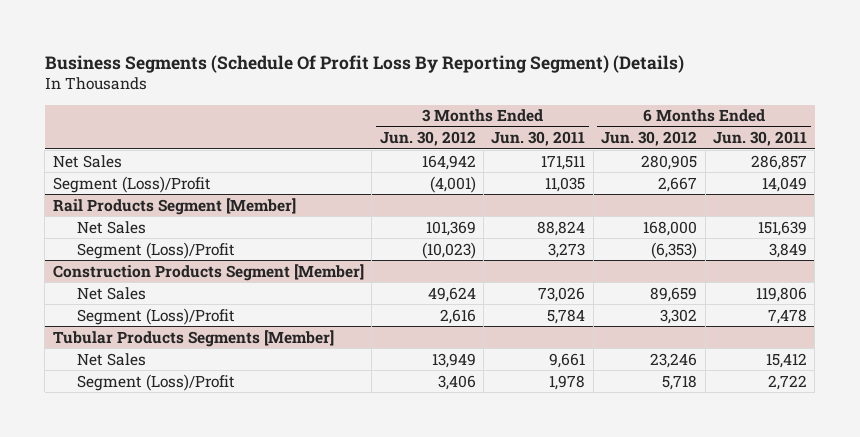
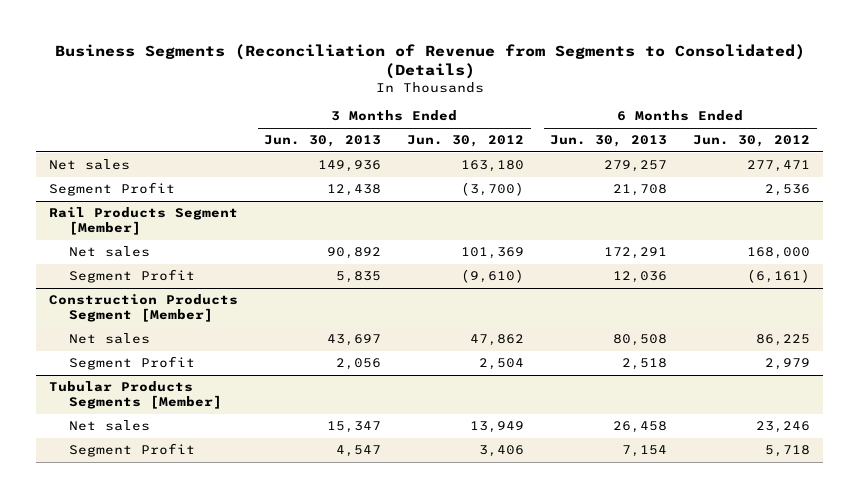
[44,54,684,73] Business Segments (Schedule Of Profit Loss By Reporting Segment) (Details) -> [54,43,805,79] Business Segments (Reconciliation of Revenue from Segments to Consolidated) (Details)
[491,131,586,147] Jun. 30, 2011 -> none
[713,131,808,147] Jun. 30, 2011 -> none
none -> [264,135,382,148] Jun. 30, 2013
none -> [550,135,668,148] Jun. 30, 2013
[52,154,122,168] Net Sales -> [49,159,131,171] Net sales
[421,154,476,170] 164,942 -> [461,160,525,173] 163,180
[641,154,698,170] 280,905 -> [747,160,811,173] 277,471
[52,175,211,193] Segment (Loss)/Profit -> [49,182,176,197] Segment Profit
[429,175,476,193] (4,001) -> [461,182,525,197] (3,700)
[658,176,698,192] 2,667 -> [765,184,811,197] 2,536
[77,220,147,234] Net Sales -> [68,246,150,258] Net sales
[77,241,236,259] Segment (Loss)/Profit -> [68,269,195,284] Segment Profit
[421,241,476,259] (10,023) -> [461,269,525,284] (9,610)
[651,241,698,259] (6,353) -> [747,269,811,284] (6,161)
[77,286,147,300] Net Sales -> [68,333,150,345] Net sales
[427,286,476,302] 49,624 -> [470,334,525,347] 47,862
[650,286,698,302] 89,659 -> [756,334,811,347] 86,225
[77,307,236,325] Segment (Loss)/Profit -> [68,356,195,371] Segment Profit
[439,308,476,324] 2,616 -> [479,358,525,371] 2,504
[660,308,698,324] 3,302 -> [765,358,811,371] 2,979
[77,352,147,366] Net Sales -> [68,420,150,432] Net sales
[77,373,236,391] Segment (Loss)/Profit -> [68,443,195,458] Segment Profit

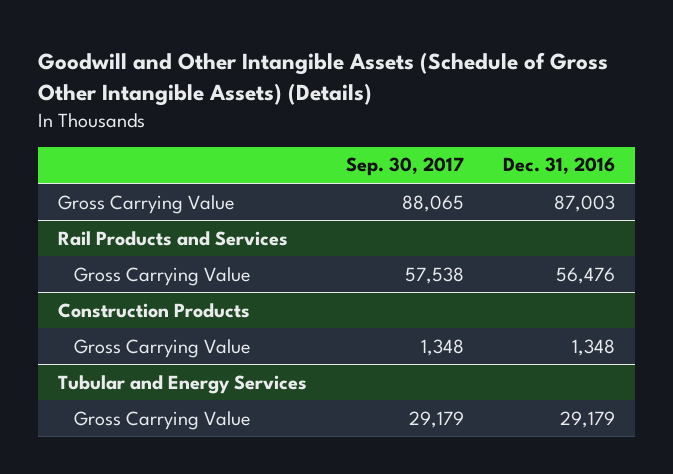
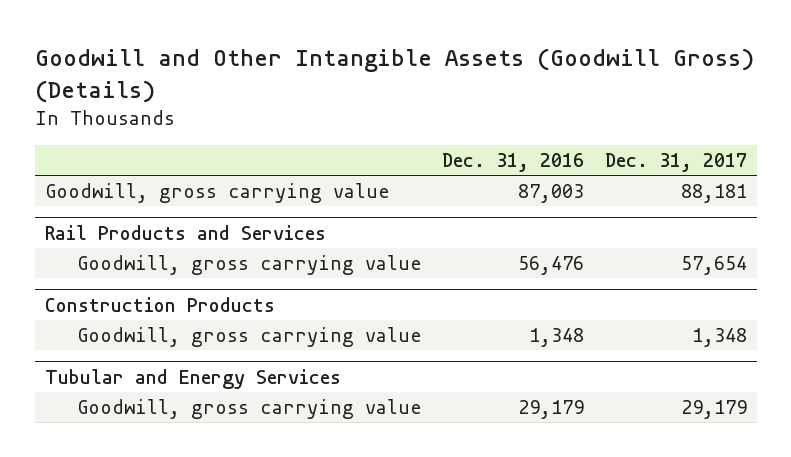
[38,51,609,106] Goodwill and Other Intangible Assets (Schedule of Gross Other Intangible Assets) (Details) -> [34,48,754,103] Goodwill and Other Intangible Assets (Goodwill Gross) (Details)
[345,157,464,177] Sep. 30, 2017 -> none
none -> [604,153,747,173] Dec. 31, 2017
[57,194,235,214] Gross Carrying Value -> [44,182,390,203] Goodwill, gross carrying value
[73,266,251,286] Gross Carrying Value -> [76,254,422,275] Goodwill, gross carrying value
[73,338,251,358] Gross Carrying Value -> [76,326,422,347] Goodwill, gross carrying value
[73,410,251,430] Gross Carrying Value -> [76,398,422,419] Goodwill, gross carrying value

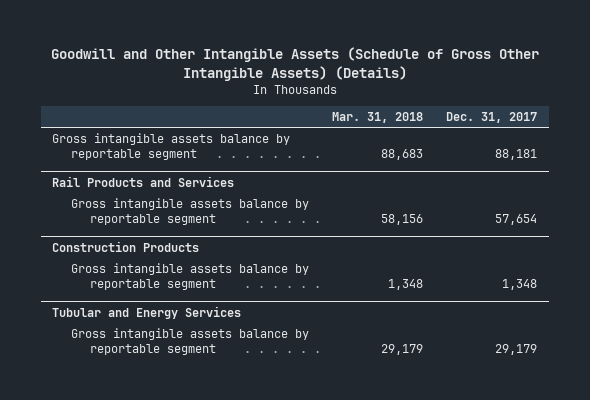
[34,48,754,103] Goodwill and Other Intangible Assets (Goodwill Gross) (Details) -> [50,47,539,81] Goodwill and Other Intangible Assets (Schedule of Gross Other Intangible Assets) (Details)
[442,153,585,173] Dec. 31, 2016 -> none
none -> [332,111,424,123] Mar. 31, 2018
[44,182,390,203] Goodwill, gross carrying value -> [52,132,291,161] Gross intangible assets balance by reportable segment
[76,254,422,275] Goodwill, gross carrying value -> [71,197,310,226] Gross intangible assets balance by reportable segment
[76,326,422,347] Goodwill, gross carrying value -> [71,262,310,291] Gross intangible assets balance by reportable segment
[76,398,422,419] Goodwill, gross carrying value -> [71,327,310,356] Gross intangible assets balance by reportable segment

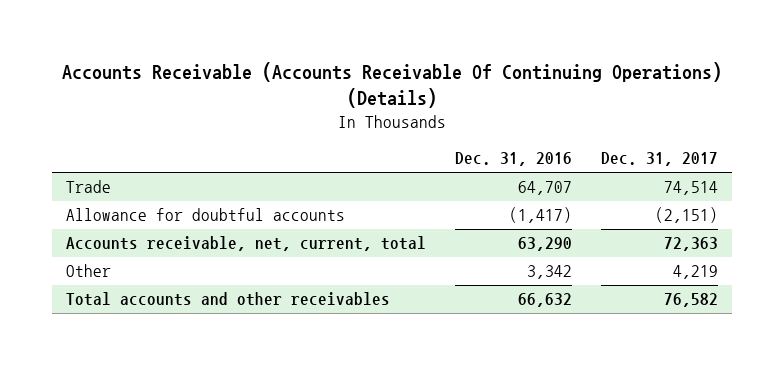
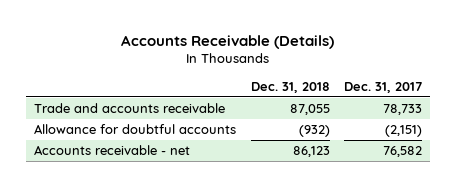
[62,62,723,109] Accounts Receivable (Accounts Receivable Of Continuing Operations) (Details) -> [121,35,335,50] Accounts Receivable (Details)
[455,152,573,167] Dec. 31, 2016 -> none
none -> [250,82,330,94] Dec. 31, 2018
[66,180,112,194] Trade -> [33,102,225,113] Trade and accounts receivable
[663,181,718,196] 74,514 -> [383,103,423,115] 78,733
[66,236,427,252] Accounts receivable, net, current, total -> none
[66,264,112,278] Other -> none
[66,292,391,307] Total accounts and other receivables -> [33,144,190,155] Accounts receivable - net

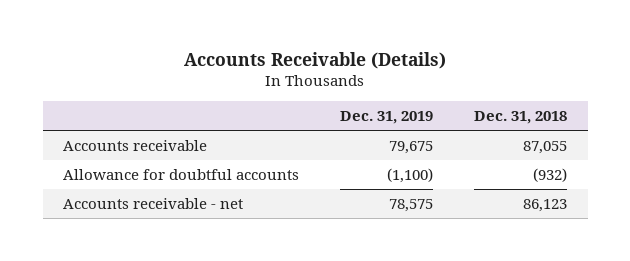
[344,82,423,94] Dec. 31, 2017 -> none
none -> [340,111,434,125] Dec. 31, 2019
[33,102,225,113] Trade and accounts receivable -> [63,139,208,151] Accounts receivable

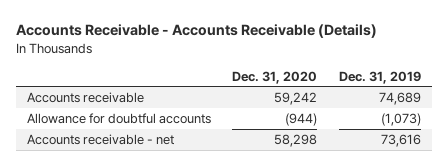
[184,51,447,69] Accounts Receivable (Details) -> [15,24,377,39] Accounts Receivable - Accounts Receivable (Details)
[474,111,568,125] Dec. 31, 2018 -> none
none -> [232,70,318,84] Dec. 31, 2020
[389,140,434,154] 79,675 -> [379,92,422,106] 74,689
[387,167,434,183] (1,100) -> [381,113,422,127] (1,073)
[389,198,434,212] 78,575 -> [381,134,422,148] 73,616

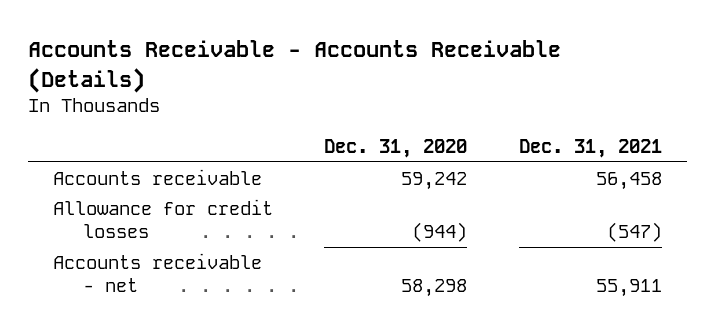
[339,70,422,84] Dec. 31, 2019 -> none
none -> [518,139,662,159] Dec. 31, 2021
[26,113,211,125] Allowance for doubtful accounts -> [53,198,274,239] Allowance for credit losses

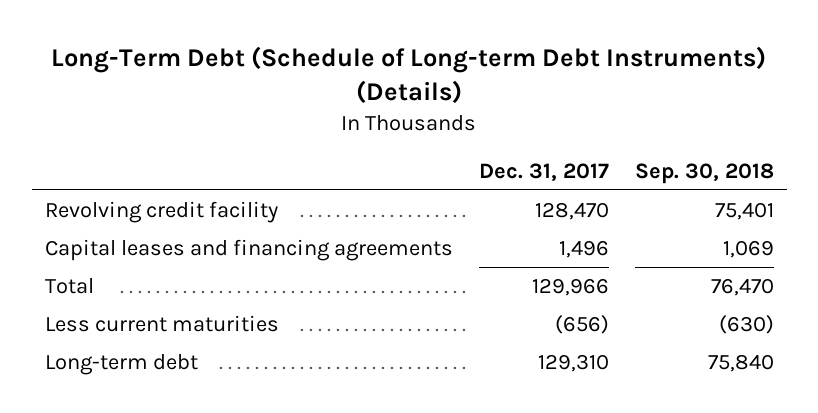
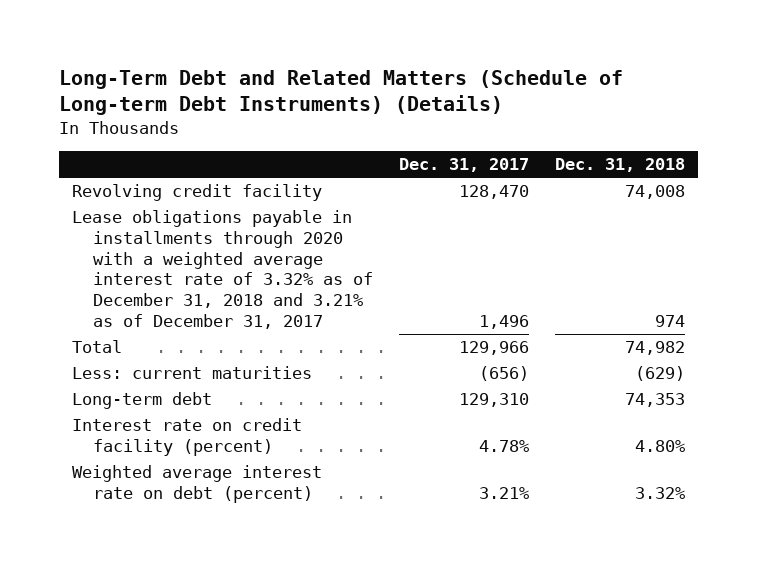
[51,45,767,105] Long-Term Debt (Schedule of Long-term Debt Instruments) (Details) -> [58,70,623,116] Long-Term Debt and Related Matters (Schedule of Long-term Debt Instruments) (Details)
[634,162,774,184] Sep. 30, 2018 -> none
none -> [554,158,685,173] Dec. 31, 2018
[44,238,453,261] Capital leases and financing agreements -> [71,210,373,329] Lease obligations payable in installments through 2020 with a weighted average interest rate of 3.32% as of December 31, 2018 and 3.21% as of December 31, 2017
[44,314,279,332] Less current maturities -> [71,366,312,380] Less: current maturities
none -> [71,418,302,457] Interest rate on credit facility (percent)
none -> [71,465,322,504] Weighted average interest rate on debt (percent)

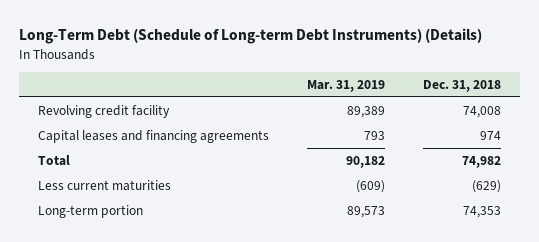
[58,70,623,116] Long-Term Debt and Related Matters (Schedule of Long-term Debt Instruments) (Details) -> [19,28,483,45] Long-Term Debt (Schedule of Long-term Debt Instruments) (Details)
[398,158,529,173] Dec. 31, 2017 -> none
none -> [307,79,386,92] Mar. 31, 2019
[71,210,373,329] Lease obligations payable in installments through 2020 with a weighted average interest rate of 3.32% as of December 31, 2018 and 3.21% as of December 31, 2017 -> [38,129,270,143] Capital leases and financing agreements
[71,418,302,457] Interest rate on credit facility (percent) -> none
[71,465,322,504] Weighted average interest rate on debt (percent) -> none
[71,366,312,380] Less: current maturities -> [38,179,172,191] Less current maturities
[71,392,212,410] Long-term debt -> [38,204,144,218] Long-term portion

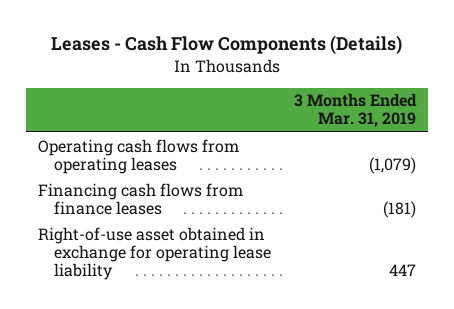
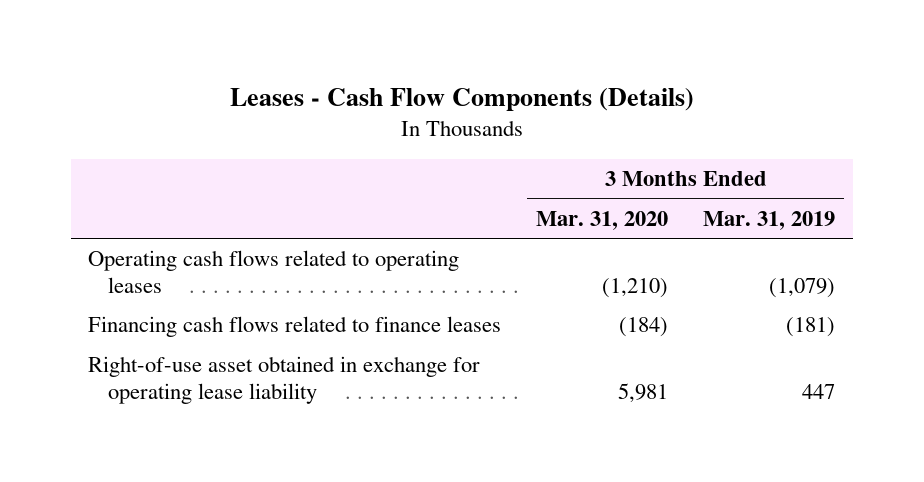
none -> [536,210,669,230] Mar. 31, 2020
[37,138,239,174] Operating cash flows from operating leases -> [88,250,460,293] Operating cash flows related to operating leases
[37,182,243,215] Financing cash flows from finance leases -> [88,316,502,338] Financing cash flows related to finance leases

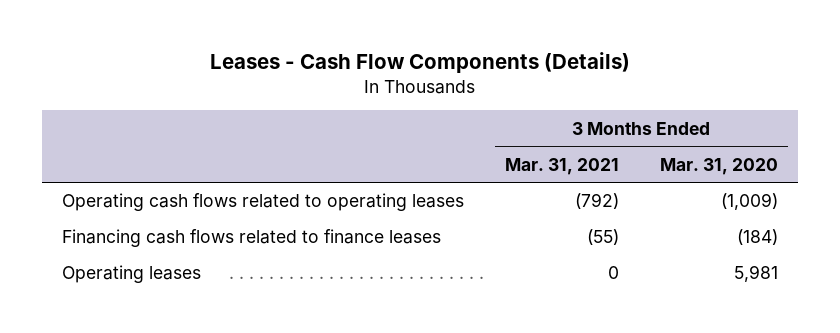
[703,210,836,230] Mar. 31, 2019 -> none
none -> [504,157,619,175] Mar. 31, 2021
[602,277,669,298] (1,210) -> [720,193,778,211] (1,009)
[88,356,481,404] Right-of-use asset obtained in exchange for operating lease liability -> [62,265,202,284] Operating leases

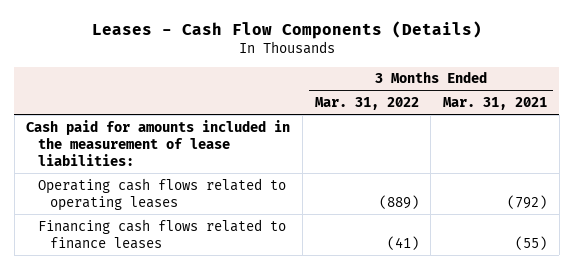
[659,157,778,175] Mar. 31, 2020 -> none
none -> [314,97,419,111] Mar. 31, 2022
none -> [26,119,291,166] Cash paid for amounts included in the measurement of lease liabilities:
[62,265,202,284] Operating leases -> none

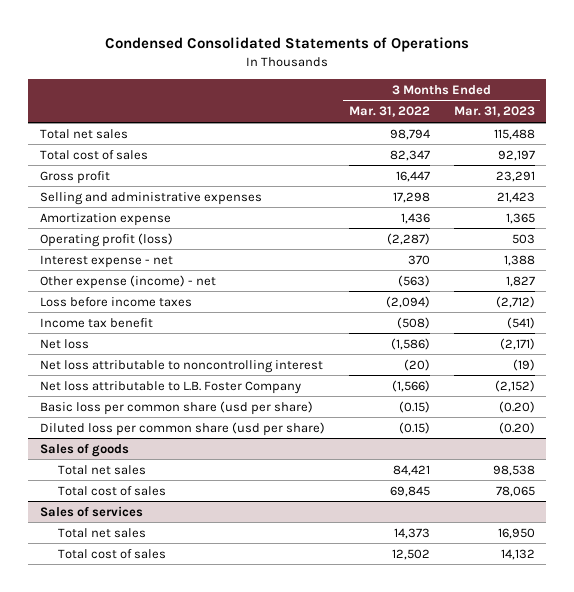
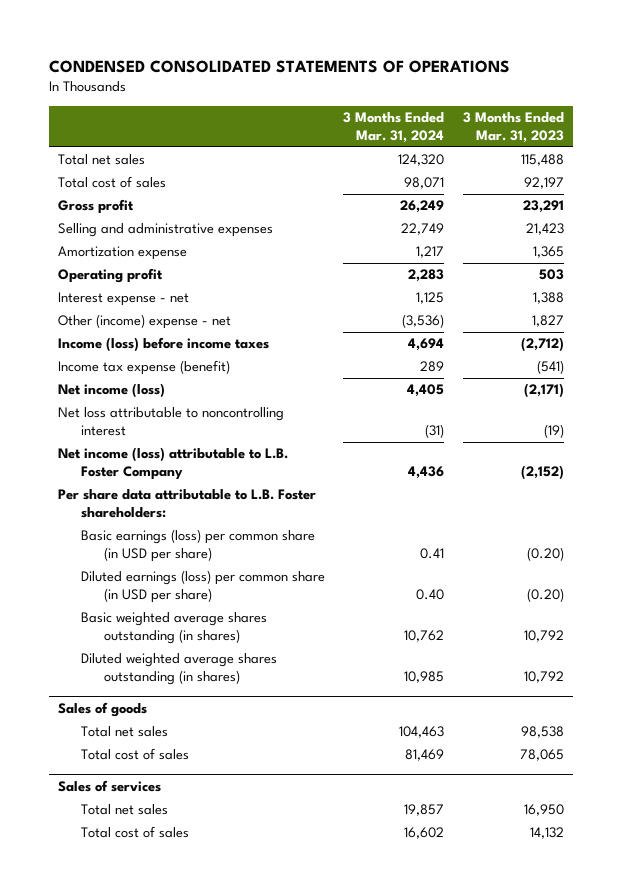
[105,37,470,53] Condensed Consolidated Statements of Operations -> [48,59,510,73] CONDENSED CONSOLIDATED STATEMENTS OF OPERATIONS
[348,106,430,118] Mar. 31, 2022 -> none
none -> [343,112,445,144] 3 Months Ended Mar. 31, 2024
[39,232,173,247] Operating profit (loss) -> [57,268,163,284] Operating profit
[39,274,216,289] Other expense (income) - net -> [57,314,231,330] Other (income) expense - net
[39,296,192,307] Loss before income taxes -> [57,337,269,353] Income (loss) before income taxes
[39,317,153,328] Income tax benefit -> [57,360,230,376] Income tax expense (benefit)
[39,338,89,349] Net loss -> [57,383,165,399] Net income (loss)
[39,380,301,394] Net loss attributable to L.B. Foster Company -> [57,447,288,481] Net income (loss) attributable to L.B. Foster Company
none -> [57,489,316,519] Per share data attributable to L.B. Foster shareholders:
[39,400,313,415] Basic loss per common share (usd per share) -> [80,529,315,563] Basic earnings (loss) per common share (in USD per share)
[39,421,325,436] Diluted loss per common share (usd per share) -> [80,570,325,604] Diluted earnings (loss) per common share (in USD per share)
none -> [80,612,267,645] Basic weighted average shares outstanding (in shares)
none -> [80,653,277,686] Diluted weighted average shares outstanding (in shares)

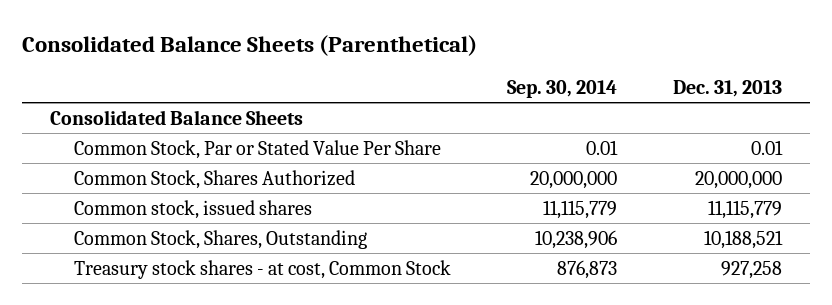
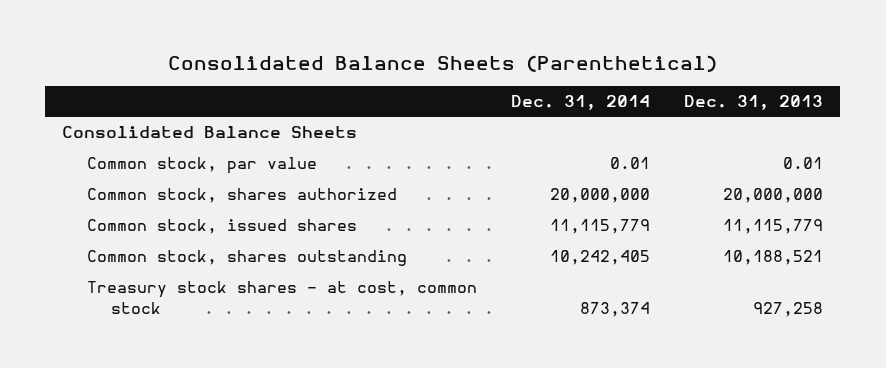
[507,79,618,98] Sep. 30, 2014 -> none
none -> [511,95,651,111] Dec. 31, 2014
[74,139,442,159] Common Stock, Par or Stated Value Per Share -> [86,157,317,175] Common stock, par value
[74,169,356,189] Common Stock, Shares Authorized -> [86,188,397,204] Common stock, shares authorized
[74,229,368,249] Common Stock, Shares, Outstanding -> [86,250,407,267] Common stock, shares outstanding
[74,259,452,279] Treasury stock shares - at cost, Common Stock -> [86,281,477,314] Treasury stock shares - at cost, common stock

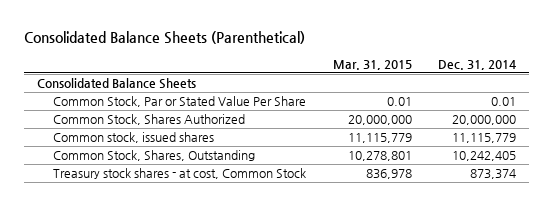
[684,95,824,111] Dec. 31, 2013 -> none
none -> [332,59,412,70] Mar. 31, 2015
[86,157,317,175] Common stock, par value -> [53,96,307,108] Common Stock, Par or Stated Value Per Share
[86,188,397,204] Common stock, shares authorized -> [53,114,246,126] Common Stock, Shares Authorized
[86,250,407,267] Common stock, shares outstanding -> [53,150,256,162] Common Stock, Shares, Outstanding
[86,281,477,314] Treasury stock shares - at cost, common stock -> [53,168,307,180] Treasury stock shares - at cost, Common Stock

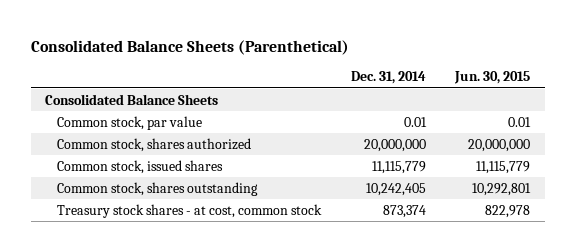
[332,59,412,70] Mar. 31, 2015 -> none
none -> [454,71,531,85] Jun. 30, 2015
[53,96,307,108] Common Stock, Par or Stated Value Per Share -> [57,115,203,130] Common stock, par value
[53,114,246,126] Common Stock, Shares Authorized -> [57,137,252,152] Common stock, shares authorized
[53,150,256,162] Common Stock, Shares, Outstanding -> [57,181,259,196] Common stock, shares outstanding
[53,168,307,180] Treasury stock shares - at cost, Common Stock -> [57,203,323,218] Treasury stock shares - at cost, common stock

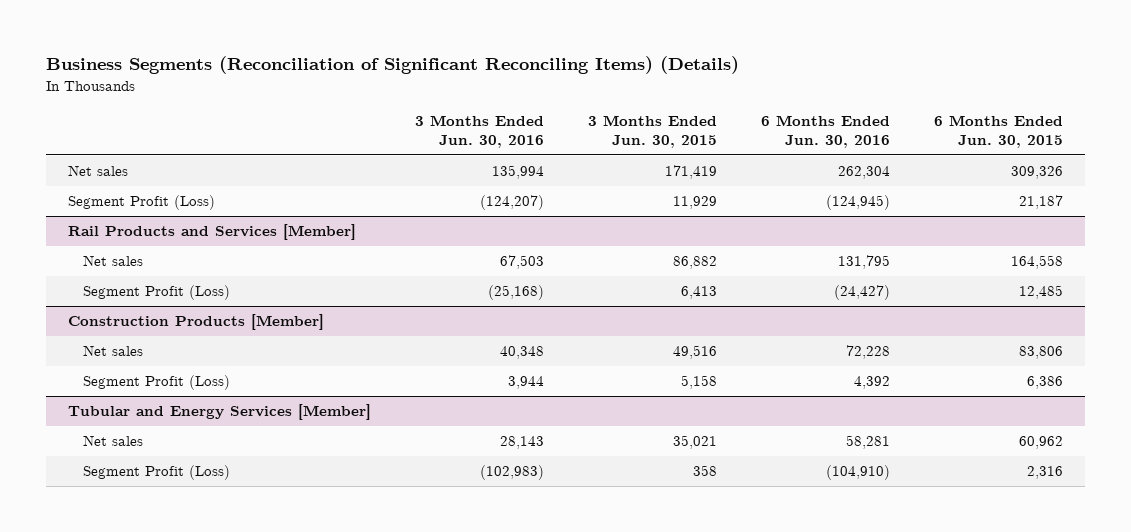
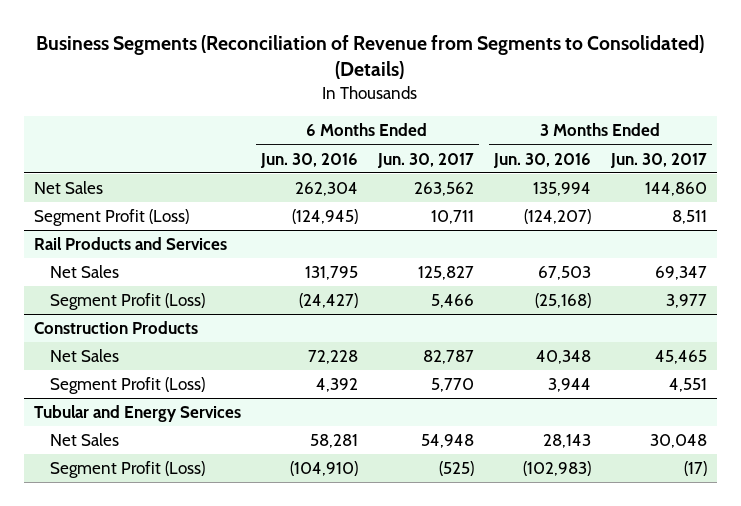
[46,56,740,75] Business Segments (Reconciliation of Significant Reconciling Items) (Details) -> [36,35,705,80] Business Segments (Reconciliation of Revenue from Segments to Consolidated) (Details)
[588,115,718,148] 3 Months Ended Jun. 30, 2015 -> none
[933,115,1063,148] 6 Months Ended Jun. 30, 2015 -> none
none -> [376,152,474,168] Jun. 30, 2017
none -> [609,152,707,168] Jun. 30, 2017
[68,165,129,177] Net sales -> [33,181,103,195] Net Sales
[68,224,357,241] Rail Products and Services [Member] -> [33,237,227,251] Rail Products and Services
[83,255,144,267] Net sales -> [50,265,120,279] Net Sales
[68,314,325,331] Construction Products [Member] -> [33,321,198,335] Construction Products
[83,345,144,357] Net sales -> [50,349,120,363] Net Sales
[68,404,372,421] Tubular and Energy Services [Member] -> [33,405,241,423] Tubular and Energy Services
[83,435,144,447] Net sales -> [50,433,120,447] Net Sales

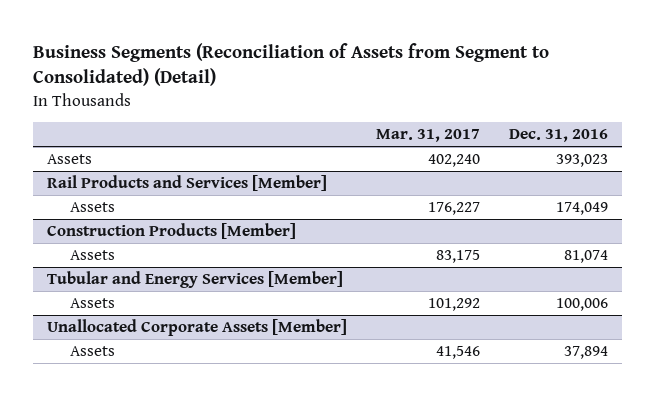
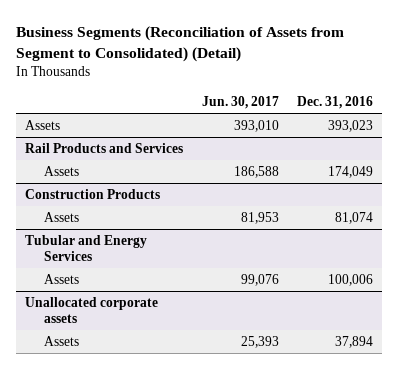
[375,129,480,143] Mar. 31, 2017 -> none
none -> [201,96,279,110] Jun. 30, 2017
[46,175,327,192] Rail Products and Services [Member] -> [25,143,184,154] Rail Products and Services
[46,223,296,240] Construction Products [Member] -> [25,189,161,200] Construction Products
[46,271,343,289] Tubular and Energy Services [Member] -> [25,235,148,261] Tubular and Energy Services
[46,319,347,337] Unallocated Corporate Assets [Member] -> [25,297,159,323] Unallocated corporate assets

